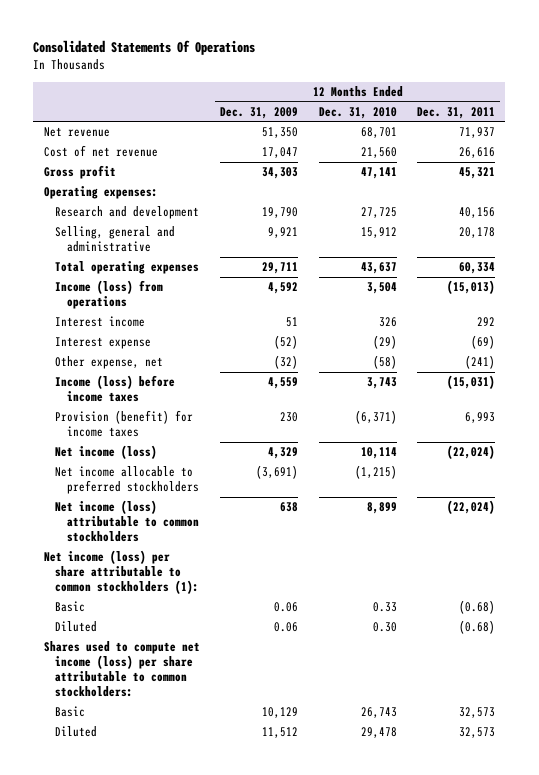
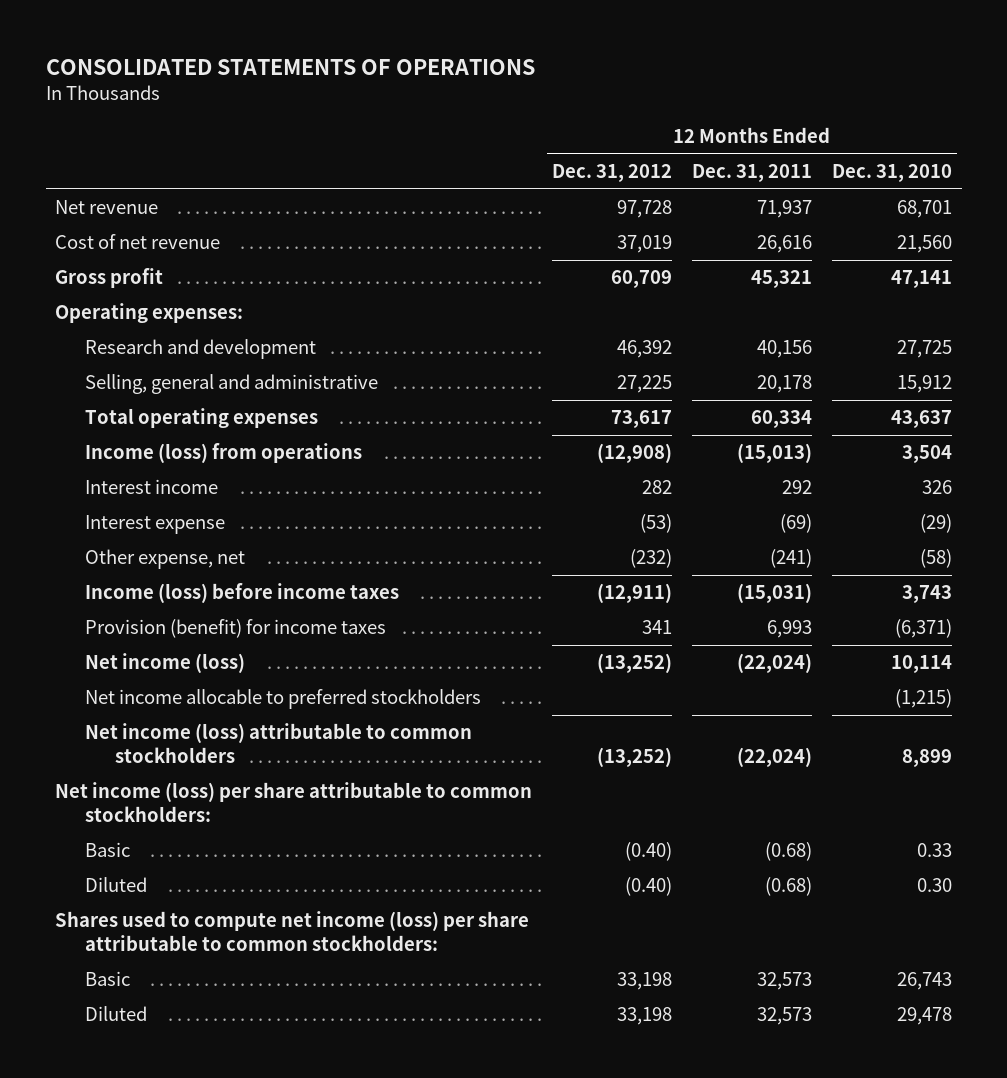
[33,40,256,56] Consolidated Statements Of Operations -> [45,58,535,75] CONSOLIDATED STATEMENTS OF OPERATIONS
[220,106,299,119] Dec. 31, 2009 -> none
none -> [552,164,673,183] Dec. 31, 2012
[43,550,200,595] Net income (loss) per share attributable to common stockholders (1): -> [55,782,533,823] Net income (loss) per share attributable to common stockholders:

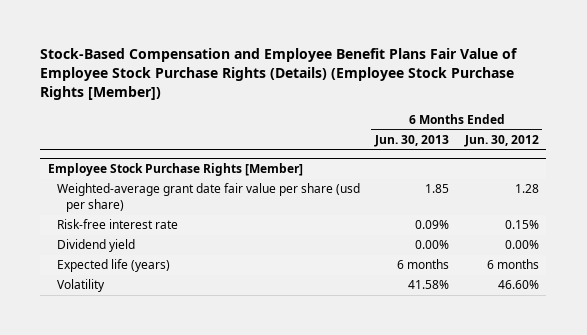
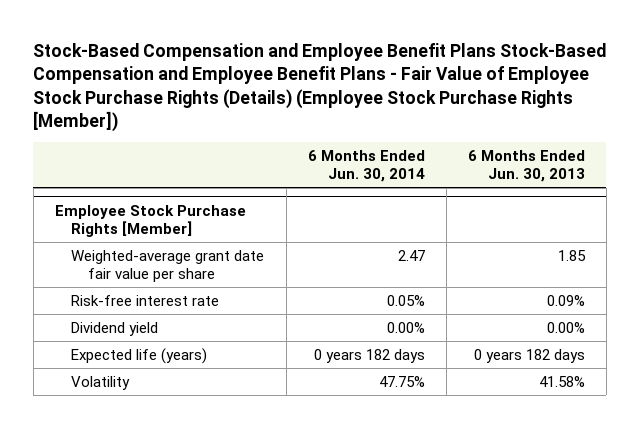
[40,48,519,101] Stock-Based Compensation and Employee Benefit Plans Fair Value of Employee Stock Purchase Rights (Details) (Employee Stock Purchase Rights [Member]) -> [33,42,607,133] Stock-Based Compensation and Employee Benefit Plans Stock-Based Compensation and Employee Benefit Plans - Fair Value of Employee Stock Purchase Rights (Details) (Employee Stock Purchase Rights [Member])
[463,134,539,147] Jun. 30, 2012 -> none
none -> [307,150,425,182] 6 Months Ended Jun. 30, 2014
[56,183,360,213] Weighted-average grant date fair value per share (usd per share) -> [71,250,265,282] Weighted-average grant date fair value per share
[397,259,450,270] 6 months -> [473,349,585,364] 0 years 182 days

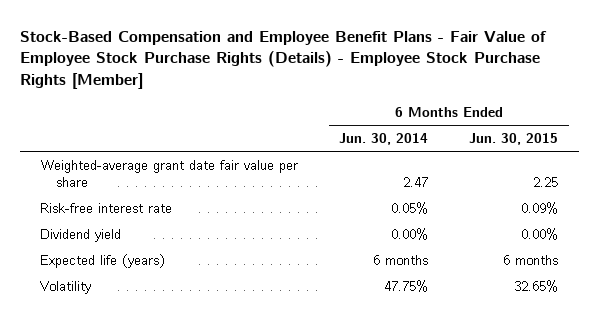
[33,42,607,133] Stock-Based Compensation and Employee Benefit Plans Stock-Based Compensation and Employee Benefit Plans - Fair Value of Employee Stock Purchase Rights (Details) (Employee Stock Purchase Rights [Member]) -> [19,30,547,90] Stock-Based Compensation and Employee Benefit Plans - Fair Value of Employee Stock Purchase Rights (Details) - Employee Stock Purchase Rights [Member]
[467,150,585,182] 6 Months Ended Jun. 30, 2013 -> none
none -> [469,132,559,145] Jun. 30, 2015
[54,204,246,237] Employee Stock Purchase Rights [Member] -> none
[313,349,425,364] 0 years 182 days -> [373,254,429,265] 6 months

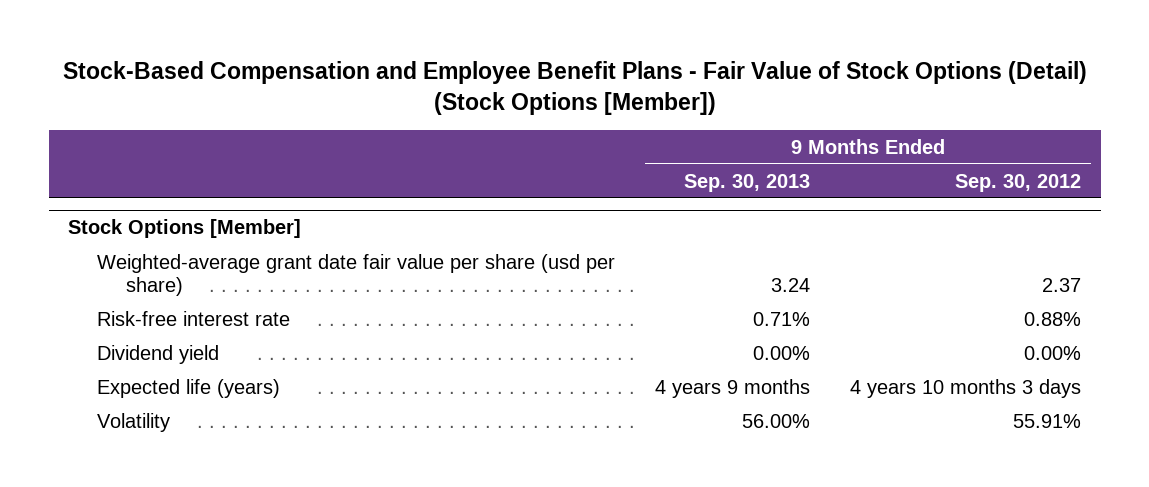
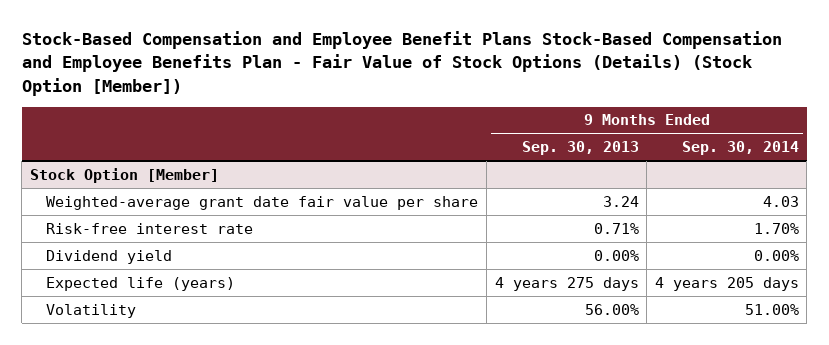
[62,61,1087,115] Stock-Based Compensation and Employee Benefit Plans - Fair Value of Stock Options (Detail) (Stock Options [Member]) -> [21,31,782,96] Stock-Based Compensation and Employee Benefit Plans Stock-Based Compensation and Employee Benefits Plan - Fair Value of Stock Options (Details) (Stock Option [Member])
[954,173,1081,192] Sep. 30, 2012 -> none
none -> [681,141,799,156] Sep. 30, 2014
[68,219,302,239] Stock Options [Member] -> [29,167,219,183] Stock Option [Member]
[97,253,616,296] Weighted-average grant date fair value per share (usd per share) -> [46,195,479,210] Weighted-average grant date fair value per share
[655,378,811,398] 4 years 9 months -> [494,276,639,291] 4 years 275 days

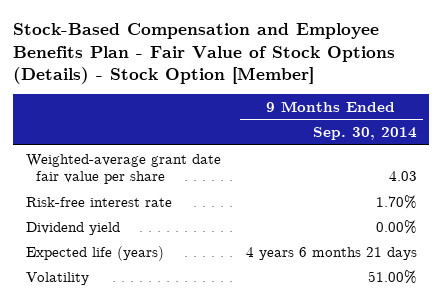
[21,31,782,96] Stock-Based Compensation and Employee Benefit Plans Stock-Based Compensation and Employee Benefits Plan - Fair Value of Stock Options (Details) (Stock Option [Member]) -> [13,23,396,84] Stock-Based Compensation and Employee Benefits Plan - Fair Value of Stock Options (Details) - Stock Option [Member]
[521,141,639,156] Sep. 30, 2013 -> none
[29,167,219,183] Stock Option [Member] -> none
[654,276,799,291] 4 years 205 days -> [245,246,417,260] 4 years 6 months 21 days

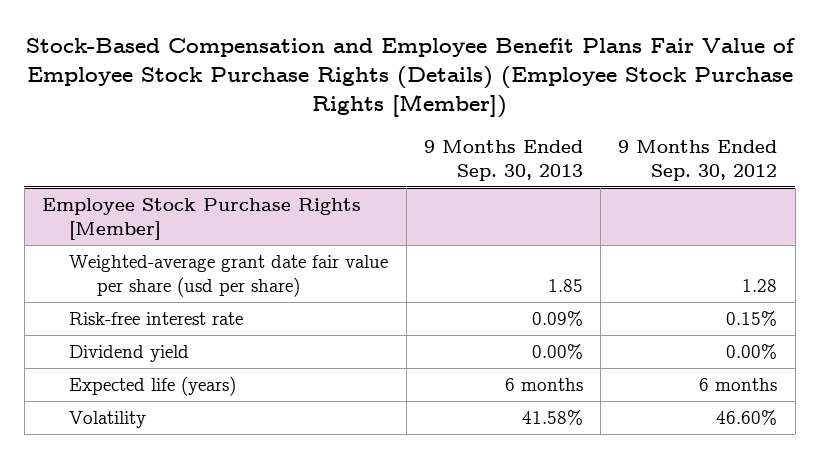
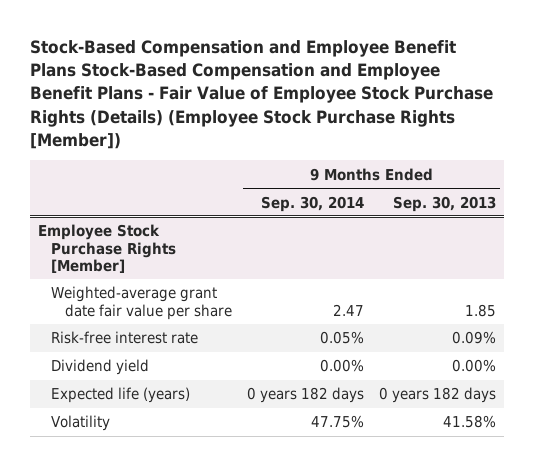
[25,38,795,119] Stock-Based Compensation and Employee Benefit Plans Fair Value of Employee Stock Purchase Rights (Details) (Employee Stock Purchase Rights [Member]) -> [30,40,494,149] Stock-Based Compensation and Employee Benefit Plans Stock-Based Compensation and Employee Benefit Plans - Fair Value of Employee Stock Purchase Rights (Details) (Employee Stock Purchase Rights [Member])
[618,139,778,181] 9 Months Ended Sep. 30, 2012 -> none
none -> [260,195,364,212] Sep. 30, 2014
[69,254,389,298] Weighted-average grant date fair value per share (usd per share) -> [51,286,232,320] Weighted-average grant date fair value per share
[504,377,583,391] 6 months -> [379,387,497,404] 0 years 182 days

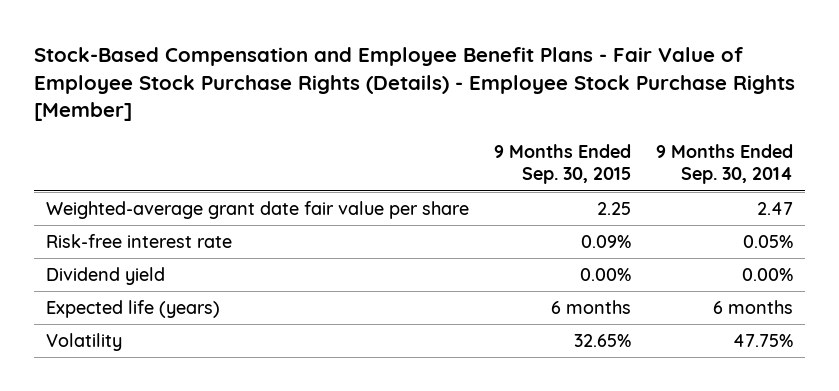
[30,40,494,149] Stock-Based Compensation and Employee Benefit Plans Stock-Based Compensation and Employee Benefit Plans - Fair Value of Employee Stock Purchase Rights (Details) (Employee Stock Purchase Rights [Member]) -> [33,46,795,122] Stock-Based Compensation and Employee Benefit Plans - Fair Value of Employee Stock Purchase Rights (Details) - Employee Stock Purchase Rights [Member]
[393,195,497,212] Sep. 30, 2013 -> none
none -> [493,144,631,185] 9 Months Ended Sep. 30, 2015
[37,224,177,274] Employee Stock Purchase Rights [Member] -> none
[246,387,364,404] 0 years 182 days -> [712,300,793,315] 6 months

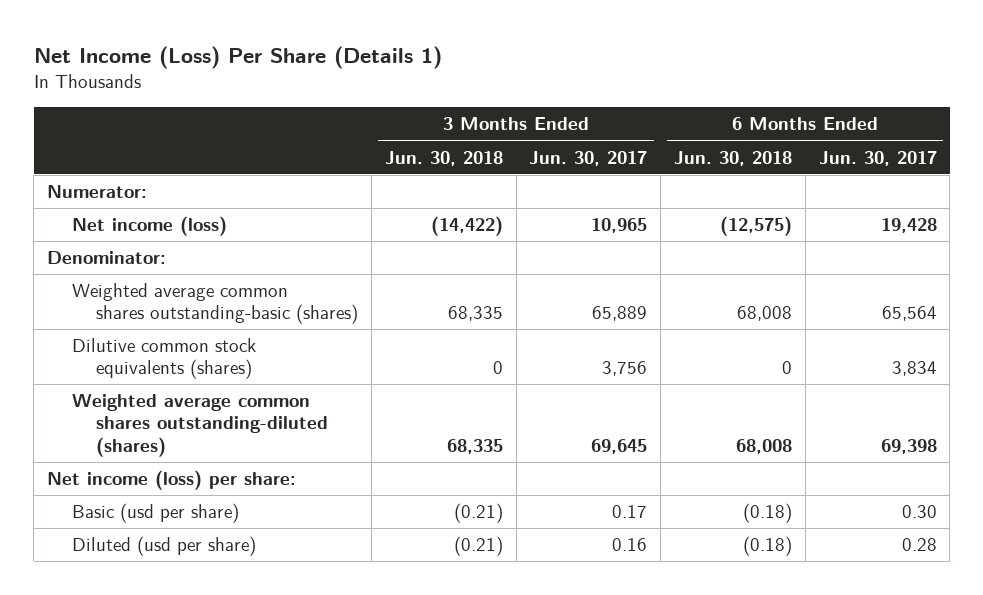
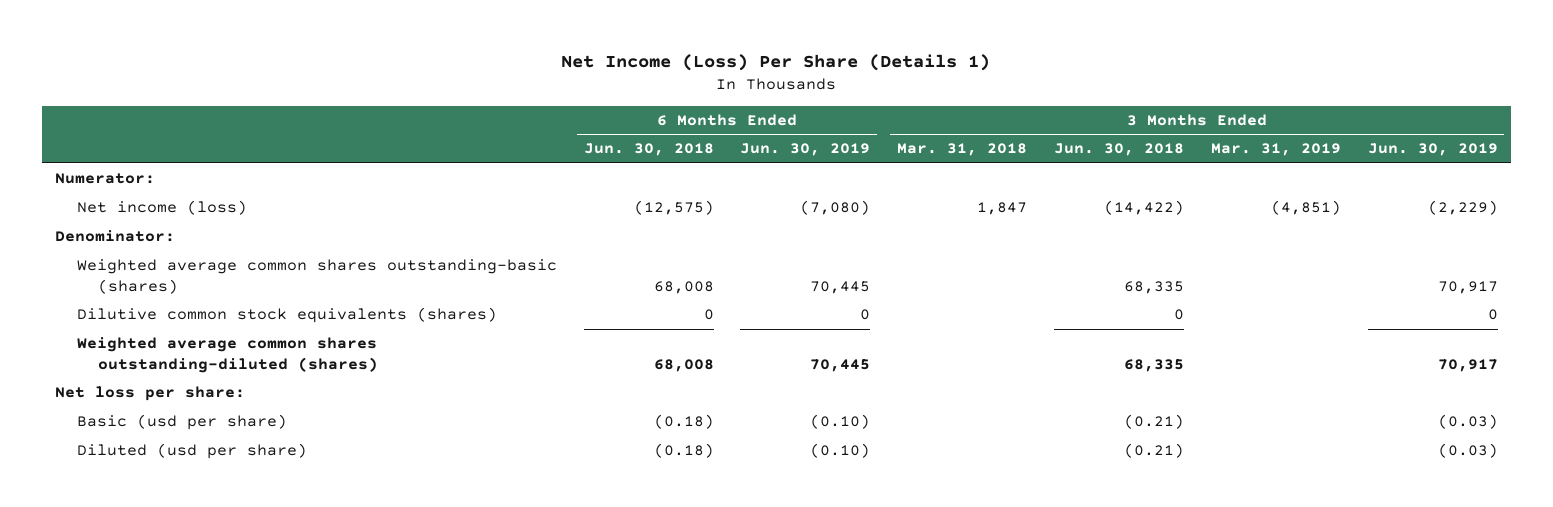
[529,150,648,166] Jun. 30, 2017 -> none
[818,150,937,166] Jun. 30, 2017 -> none
none -> [740,143,871,157] Jun. 30, 2019
none -> [897,143,1028,157] Mar. 31, 2018
none -> [1210,143,1341,157] Mar. 31, 2019
none -> [1367,143,1498,157] Jun. 30, 2019
[46,470,296,491] Net income (loss) per share: -> [54,386,245,402] Net loss per share:

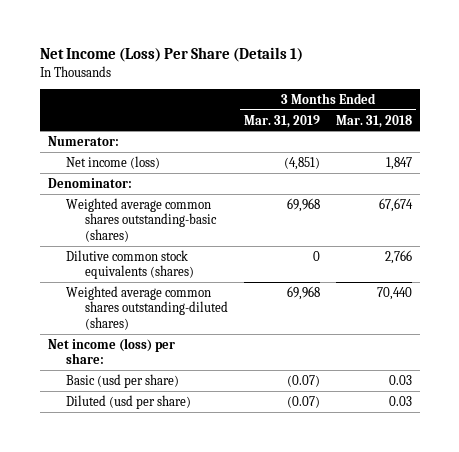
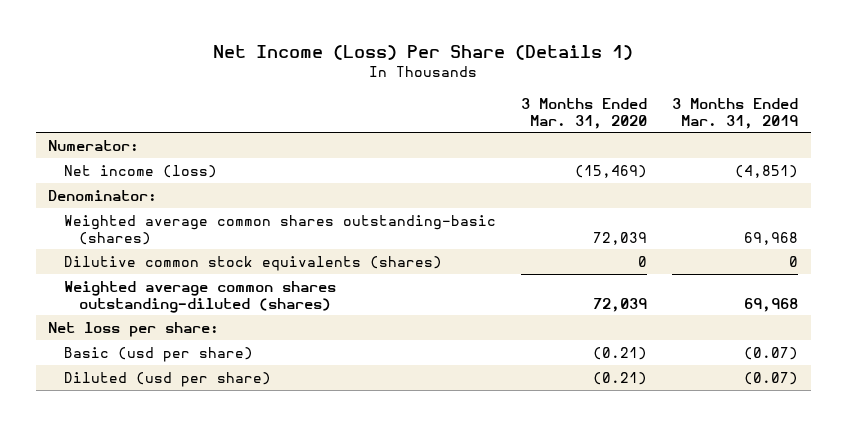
[335,114,412,128] Mar. 31, 2018 -> none
none -> [520,97,647,129] 3 Months Ended Mar. 31, 2020
[47,337,175,365] Net income (loss) per share: -> [48,321,220,337] Net loss per share:

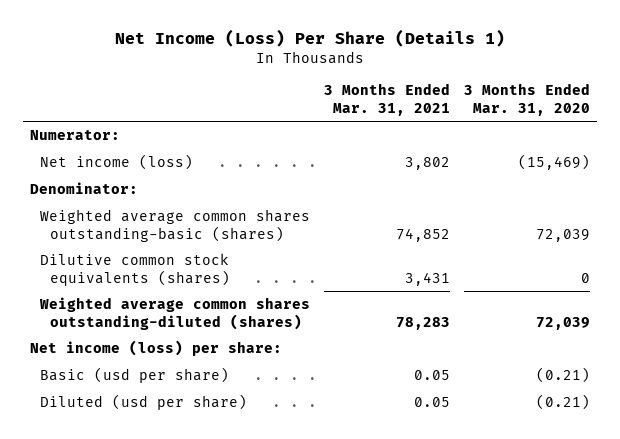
[672,97,799,129] 3 Months Ended Mar. 31, 2019 -> none
none -> [324,83,451,116] 3 Months Ended Mar. 31, 2021
[48,321,220,337] Net loss per share: -> [29,340,282,357] Net income (loss) per share:

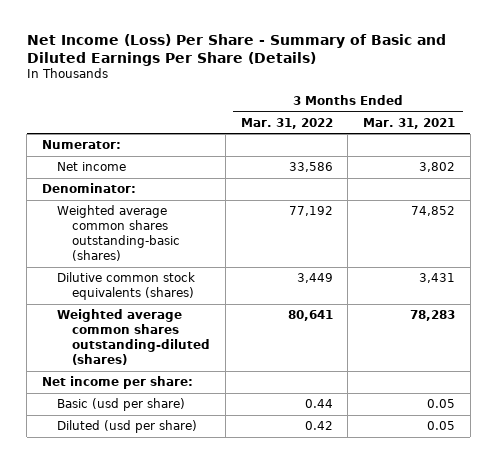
[115,29,506,48] Net Income (Loss) Per Share (Details 1) -> [26,33,446,66] Net Income (Loss) Per Share - Summary of Basic and Diluted Earnings Per Share (Details)
[464,83,591,116] 3 Months Ended Mar. 31, 2020 -> none
none -> [240,117,333,129] Mar. 31, 2022
[40,154,194,171] Net income (loss) -> [57,162,127,172] Net income
[29,340,282,357] Net income (loss) per share: -> [41,376,193,390] Net income per share:

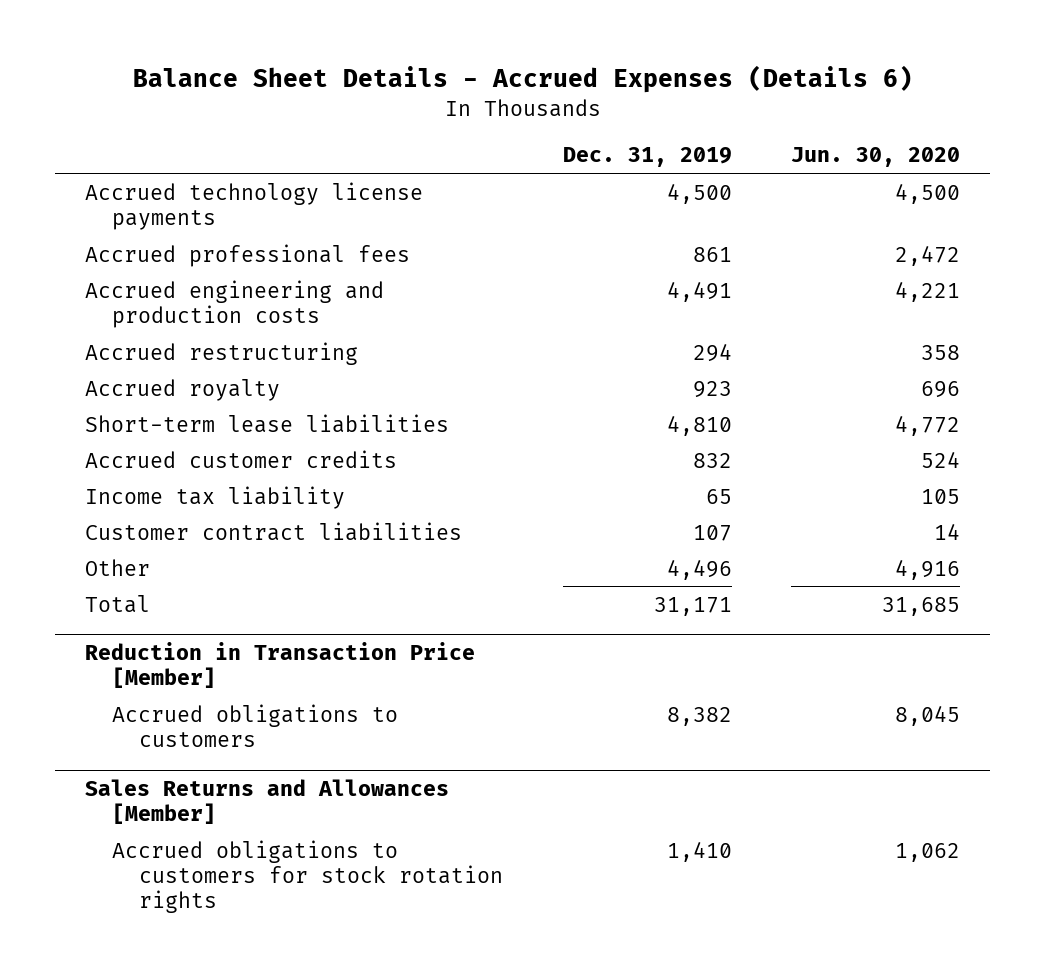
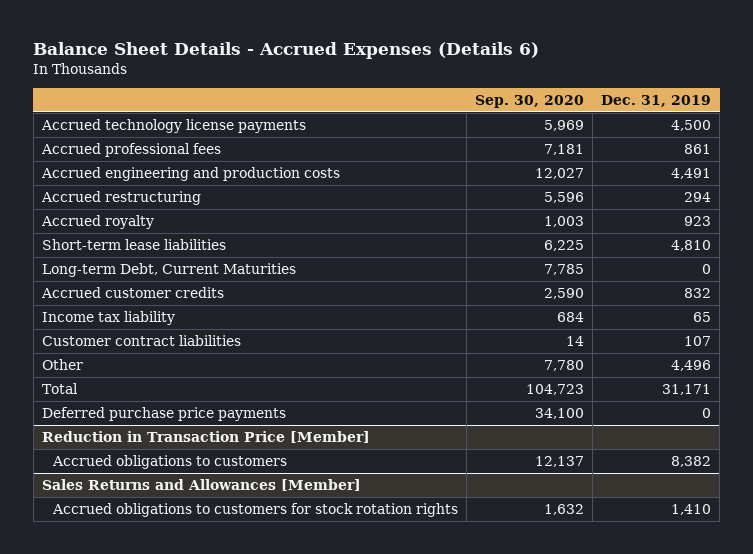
[791,147,961,168] Jun. 30, 2020 -> none
none -> [475,95,585,109] Sep. 30, 2020
none -> [41,262,296,277] Long-term Debt, Current Maturities
none -> [41,406,286,421] Deferred purchase price payments

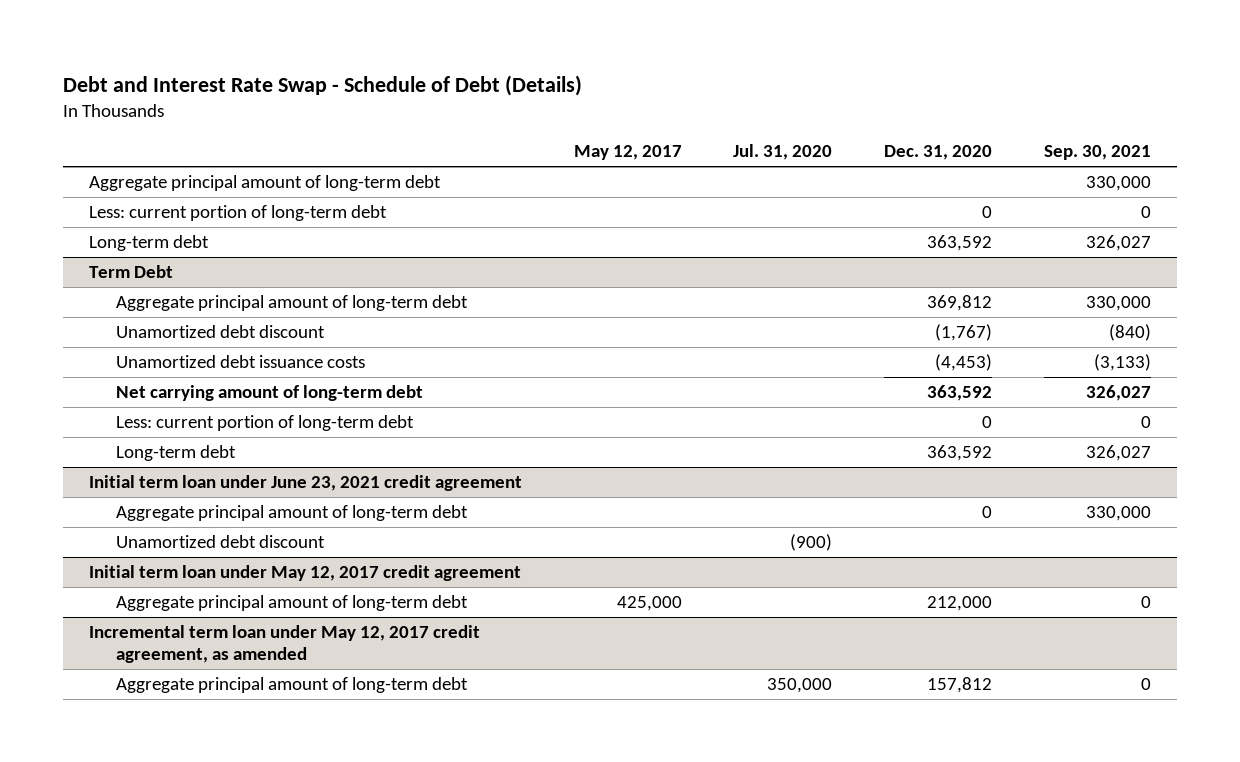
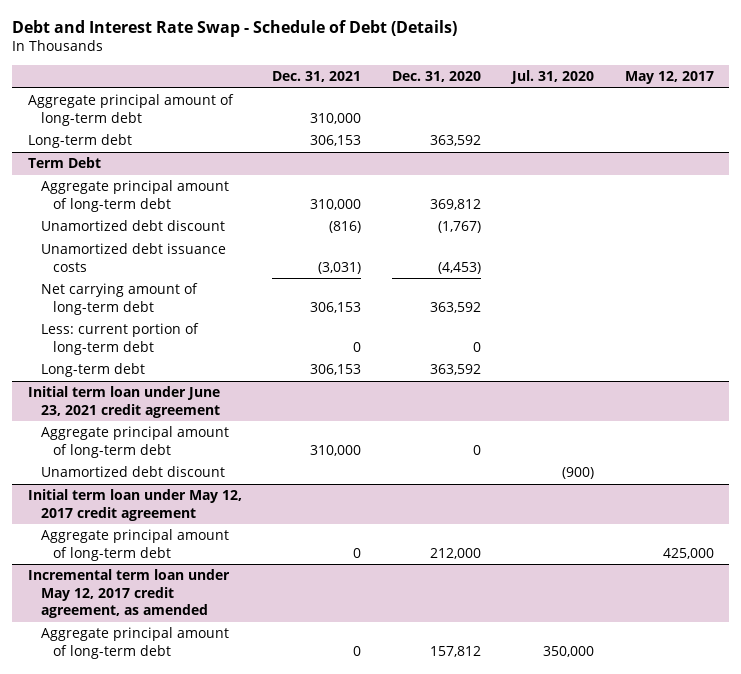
[1044,145,1152,161] Sep. 30, 2021 -> none
none -> [272,70,362,82] Dec. 31, 2021
[88,205,387,222] Less: current portion of long-term debt -> none

